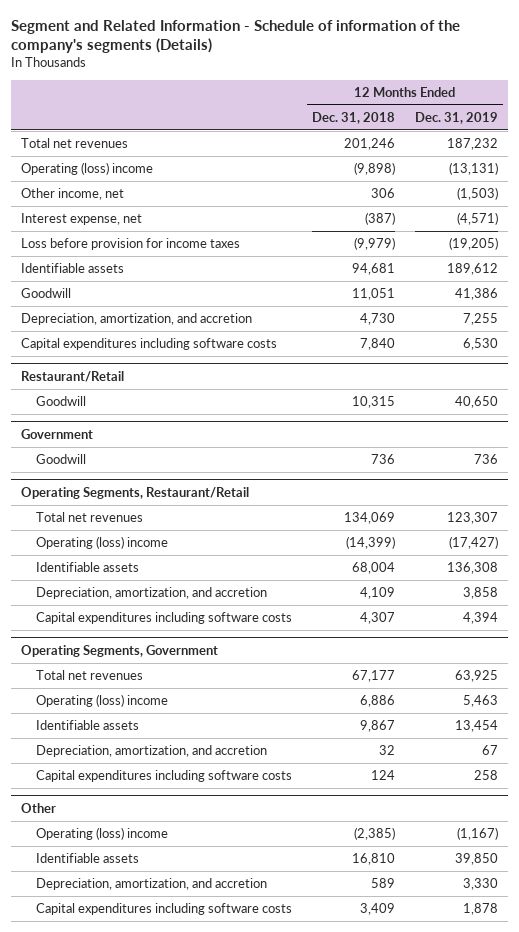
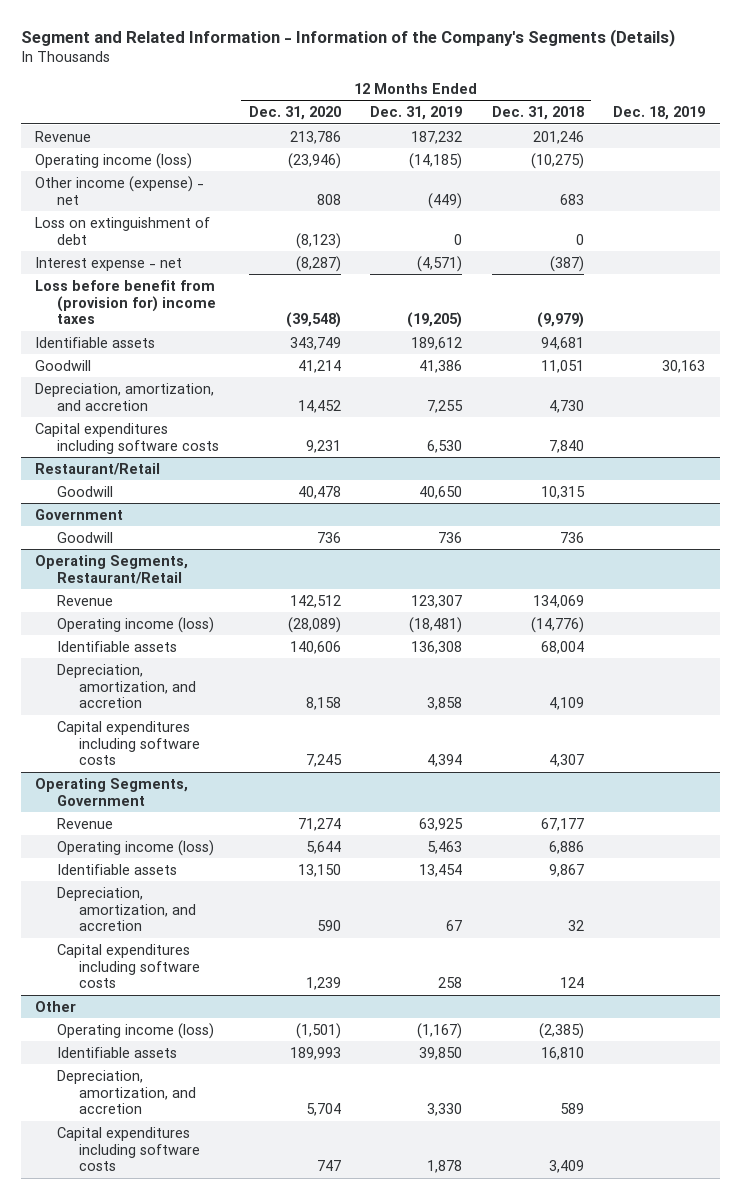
[11,19,461,54] Segment and Related Information - Schedule of information of the company's segments (Details) -> [20,28,675,47] Segment and Related Information - Information of the Company's Segments (Details)
none -> [248,106,341,121] Dec. 31, 2020
none -> [613,106,706,121] Dec. 18, 2019
[21,137,129,148] Total net revenues -> [35,130,92,142] Revenue
[21,161,154,175] Operating (loss) income -> [35,152,193,169] Operating income (loss)
[354,161,396,175] (9,898) -> [530,152,584,169] (10,275)
[448,161,498,175] (13,131) -> [409,152,463,169] (14,185)
[21,187,125,200] Other income, net -> [35,175,205,205] Other income (expense) - net
[371,187,396,198] 306 -> [559,193,584,205] 683
[456,186,498,200] (1,503) -> [428,192,463,209] (449)
none -> [35,216,211,245] Loss on extinguishment of debt
[21,212,143,225] Interest expense, net -> [35,256,183,271] Interest expense - net
[21,237,241,250] Loss before provision for income taxes -> [35,279,216,325] Loss before benefit from (provision for) income taxes
[36,511,144,522] Total net revenues -> [56,594,113,606] Revenue
[36,535,169,549] Operating (loss) income -> [56,616,214,633] Operating income (loss)
[346,535,396,549] (14,399) -> [530,616,584,633] (14,776)
[448,535,498,549] (17,427) -> [409,616,463,633] (18,481)
[36,669,144,680] Total net revenues -> [56,817,113,829] Revenue
[36,693,169,707] Operating (loss) income -> [56,839,214,856] Operating income (loss)
[36,826,169,840] Operating (loss) income -> [56,1022,214,1039] Operating income (loss)

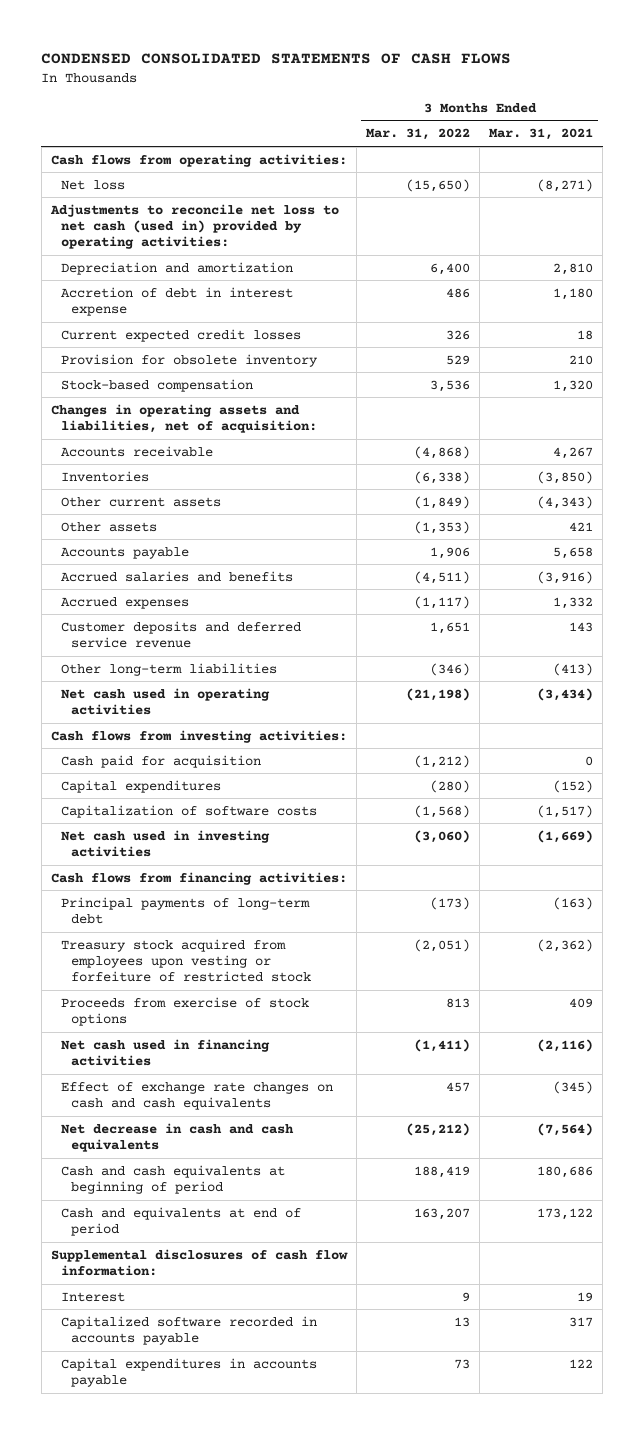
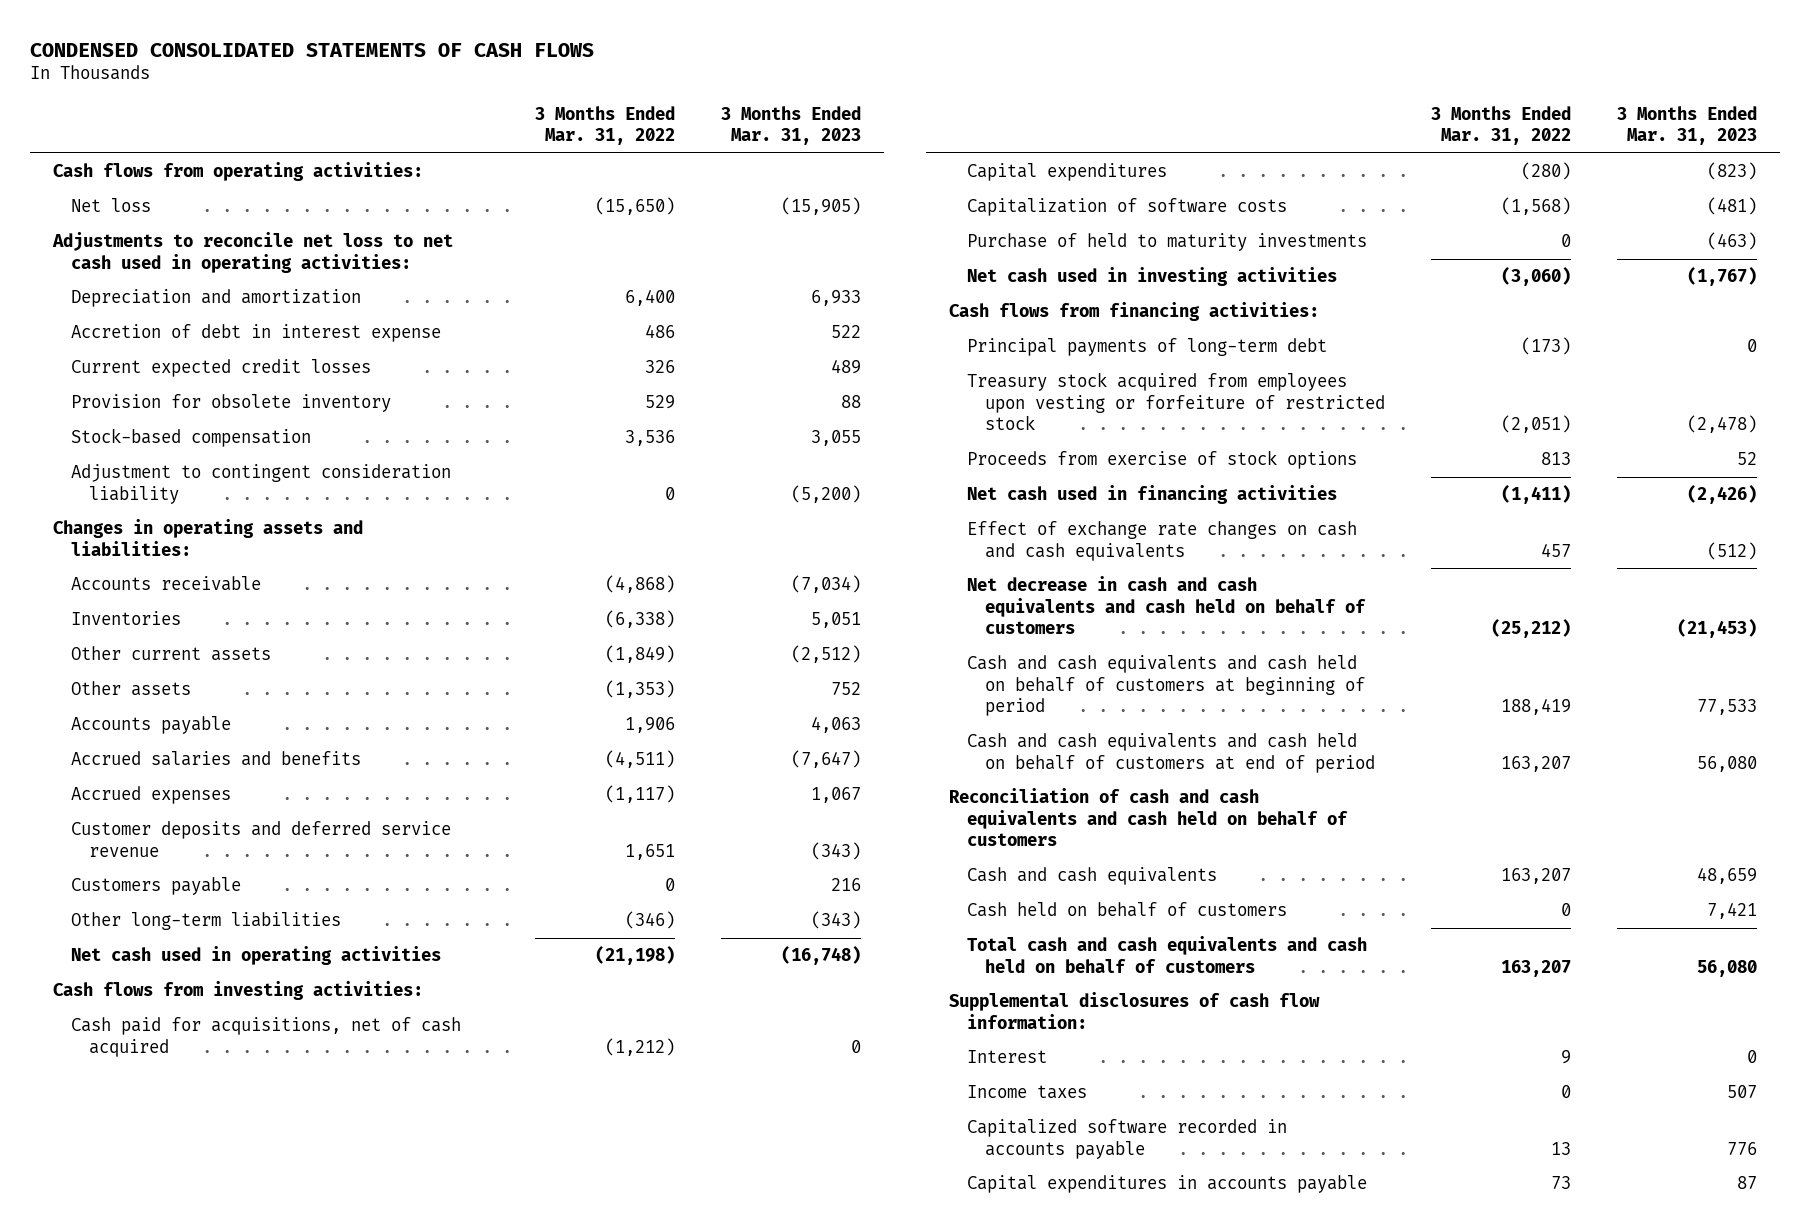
[489,128,594,141] Mar. 31, 2021 -> none
none -> [721,105,862,146] 3 Months Ended Mar. 31, 2023
[49,203,339,250] Adjustments to reconcile net loss to net cash (used in) provided by operating activities: -> [52,232,454,273] Adjustments to reconcile net loss to net cash used in operating activities:
none -> [71,464,452,504] Adjustment to contingent consideration liability
[50,403,317,434] Changes in operating assets and liabilities, net of acquisition: -> [53,519,364,556] Changes in operating assets and liabilities:
none -> [71,877,242,896] Customers payable
[60,754,261,768] Cash paid for acquisition -> [71,1017,462,1057] Cash paid for acquisitions, net of cash acquired
none -> [967,233,1368,252] Purchase of held to maturity investments
[60,1122,294,1153] Net decrease in cash and cash equivalents -> [967,576,1367,635] Net decrease in cash and cash equivalents and cash held on behalf of customers
[60,1164,285,1195] Cash and cash equivalents at beginning of period -> [967,655,1366,717] Cash and cash equivalents and cash held on behalf of customers at beginning of period
[60,1206,301,1237] Cash and equivalents at end of period -> [967,733,1376,773] Cash and cash equivalents and cash held on behalf of customers at end of period
none -> [949,788,1349,847] Reconciliation of cash and cash equivalents and cash held on behalf of customers
none -> [967,867,1218,886] Cash and cash equivalents
none -> [967,902,1288,918] Cash held on behalf of customers
none -> [967,936,1368,973] Total cash and cash equivalents and cash held on behalf of customers
none -> [967,1085,1088,1100] Income taxes

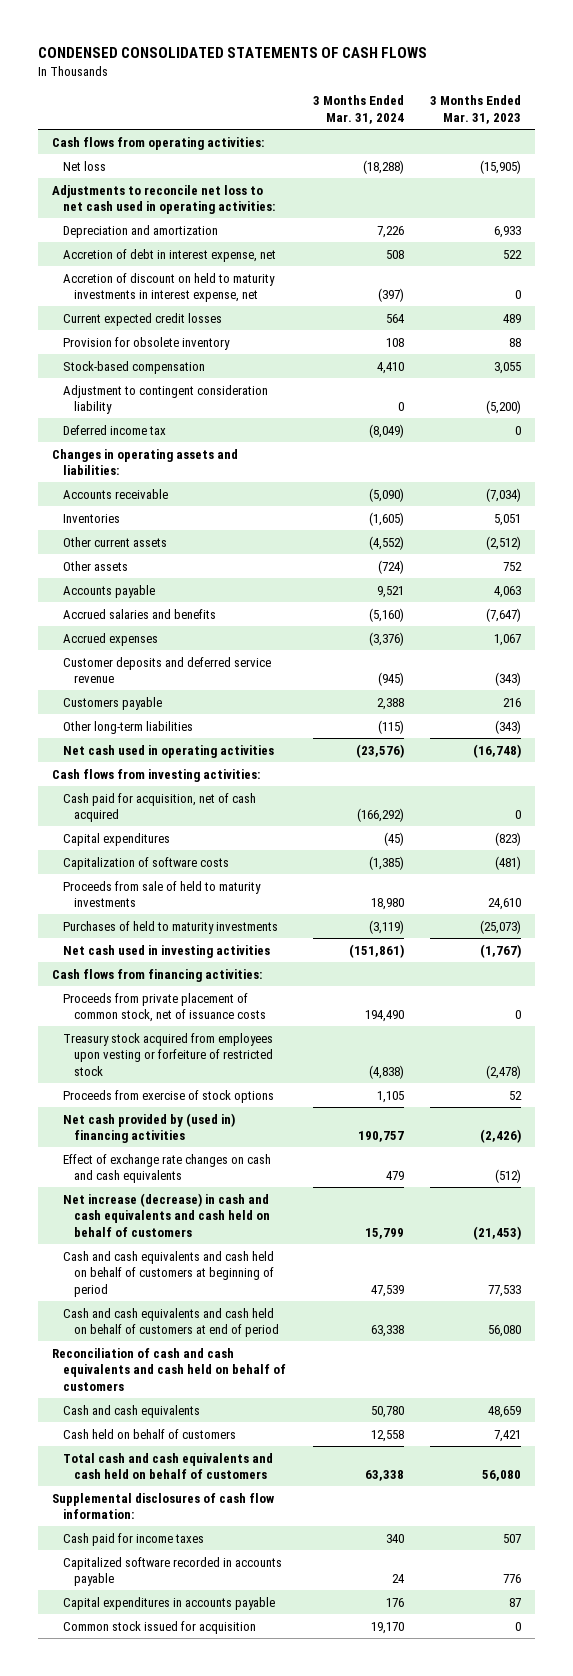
[535,105,676,146] 3 Months Ended Mar. 31, 2022 -> none
none -> [312,95,404,124] 3 Months Ended Mar. 31, 2024
[71,324,442,343] Accretion of debt in interest expense -> [62,248,276,262] Accretion of debt in interest expense, net
none -> [62,272,275,303] Accretion of discount on held to maturity investments in interest expense, net
none -> [62,424,166,435] Deferred income tax
[71,1017,462,1057] Cash paid for acquisitions, net of cash acquired -> [62,792,256,823] Cash paid for acquisition, net of cash acquired
none -> [62,880,261,908] Proceeds from sale of held to maturity investments
[967,233,1368,252] Purchase of held to maturity investments -> [62,920,278,934] Purchases of held to maturity investments
[1707,232,1758,251] (463) -> [480,919,522,934] (25,073)
[967,338,1328,357] Principal payments of long-term debt -> none
none -> [62,992,266,1023] Proceeds from private placement of common stock, net of issuance costs
[967,485,1338,505] Net cash used in financing activities -> [62,1112,235,1144] Net cash provided by (used in) financing activities
[967,576,1367,635] Net decrease in cash and cash equivalents and cash held on behalf of customers -> [62,1192,270,1237] Net increase (decrease) in cash and cash equivalents and cash held on behalf of customers
[967,1050,1048,1064] Interest -> none
[967,1085,1088,1100] Income taxes -> [62,1532,204,1546] Cash paid for income taxes
none -> [62,1620,256,1634] Common stock issued for acquisition

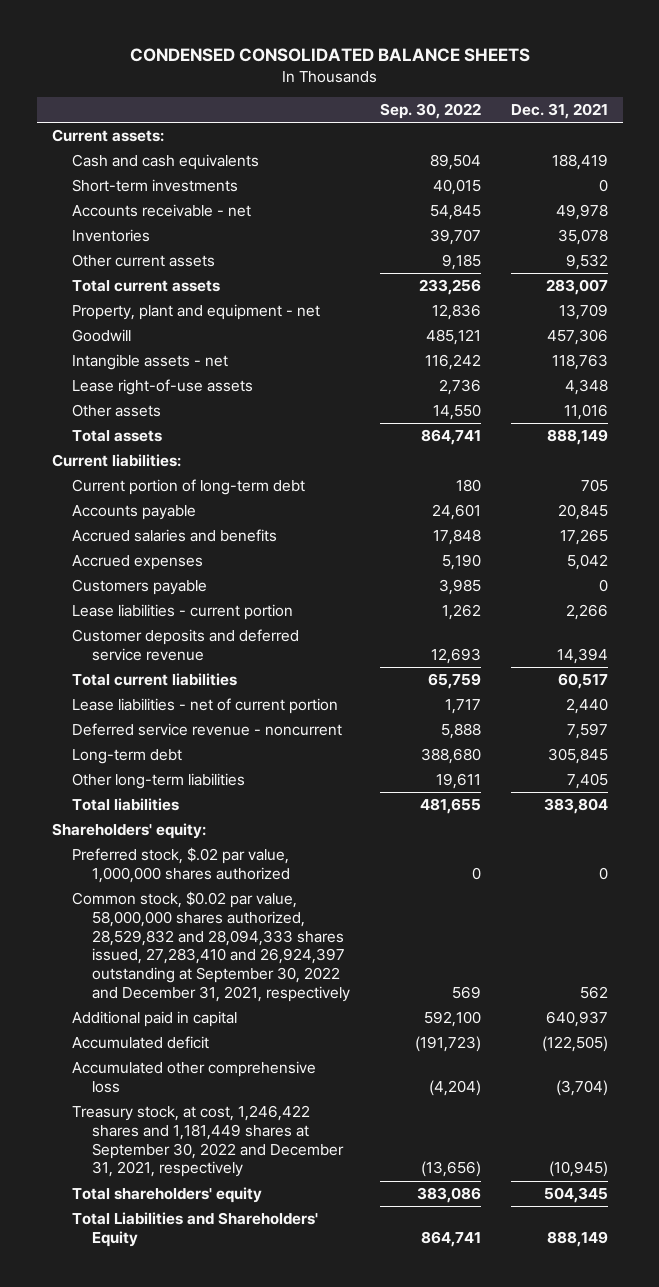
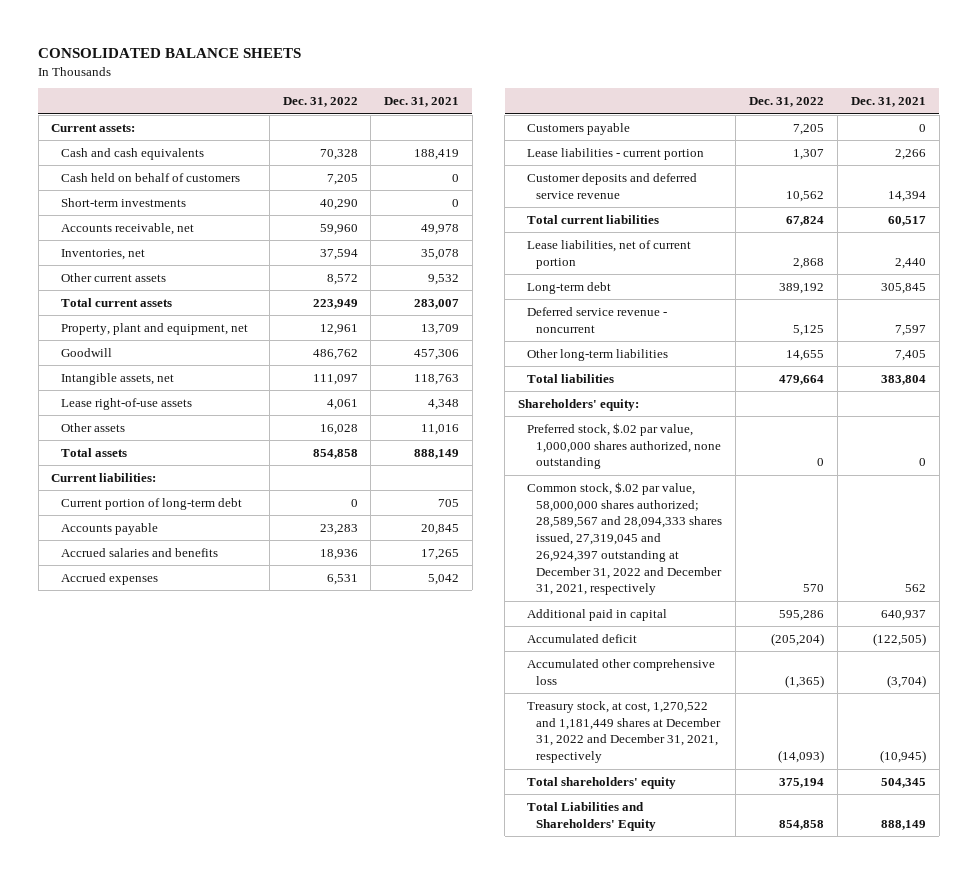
[129,47,530,62] CONDENSED CONSOLIDATED BALANCE SHEETS -> [38,48,302,59] CONSOLIDATED BALANCE SHEETS
[380,102,482,119] Sep. 30, 2022 -> none
none -> [282,97,358,108] Dec. 31, 2022
none -> [60,172,240,182] Cash held on behalf of customers
[72,203,252,217] Accounts receivable - net -> [60,222,194,235] Accounts receivable, net
[72,228,151,242] Inventories -> [60,248,145,260] Inventories, net
[72,303,321,320] Property, plant and equipment - net -> [60,322,248,335] Property, plant and equipment, net
[72,353,229,370] Intangible assets - net -> [60,372,174,385] Intangible assets, net
[72,697,339,714] Lease liabilities - net of current portion -> [527,239,692,269] Lease liabilities, net of current portion
[72,722,343,736] Deferred service revenue - noncurrent -> [527,306,668,333] Deferred service revenue - noncurrent
[72,846,291,883] Preferred stock, $.02 par value, 1,000,000 shares authorized -> [527,422,722,470] Preferred stock, $.02 par value, 1,000,000 shares authorized, none outstanding
[72,890,351,1003] Common stock, $0.02 par value, 58,000,000 shares authorized, 28,529,832 and 28,094,333 shares issued, 27,283,410 and 26,924,397 outstanding at September 30, 2022 and December 31, 2021, respectively -> [527,481,723,596] Common stock, $.02 par value, 58,000,000 shares authorized; 28,589,567 and 28,094,333 shares issued, 27,319,045 and 26,924,397 outstanding at December 31, 2022 and December 31, 2021, respectively
[72,1104,345,1178] Treasury stock, at cost, 1,246,422 shares and 1,181,449 shares at September 30, 2022 and December 31, 2021, respectively -> [527,700,722,764] Treasury stock, at cost, 1,270,522 and 1,181,449 shares at December 31, 2022 and December 31, 2021, respectively

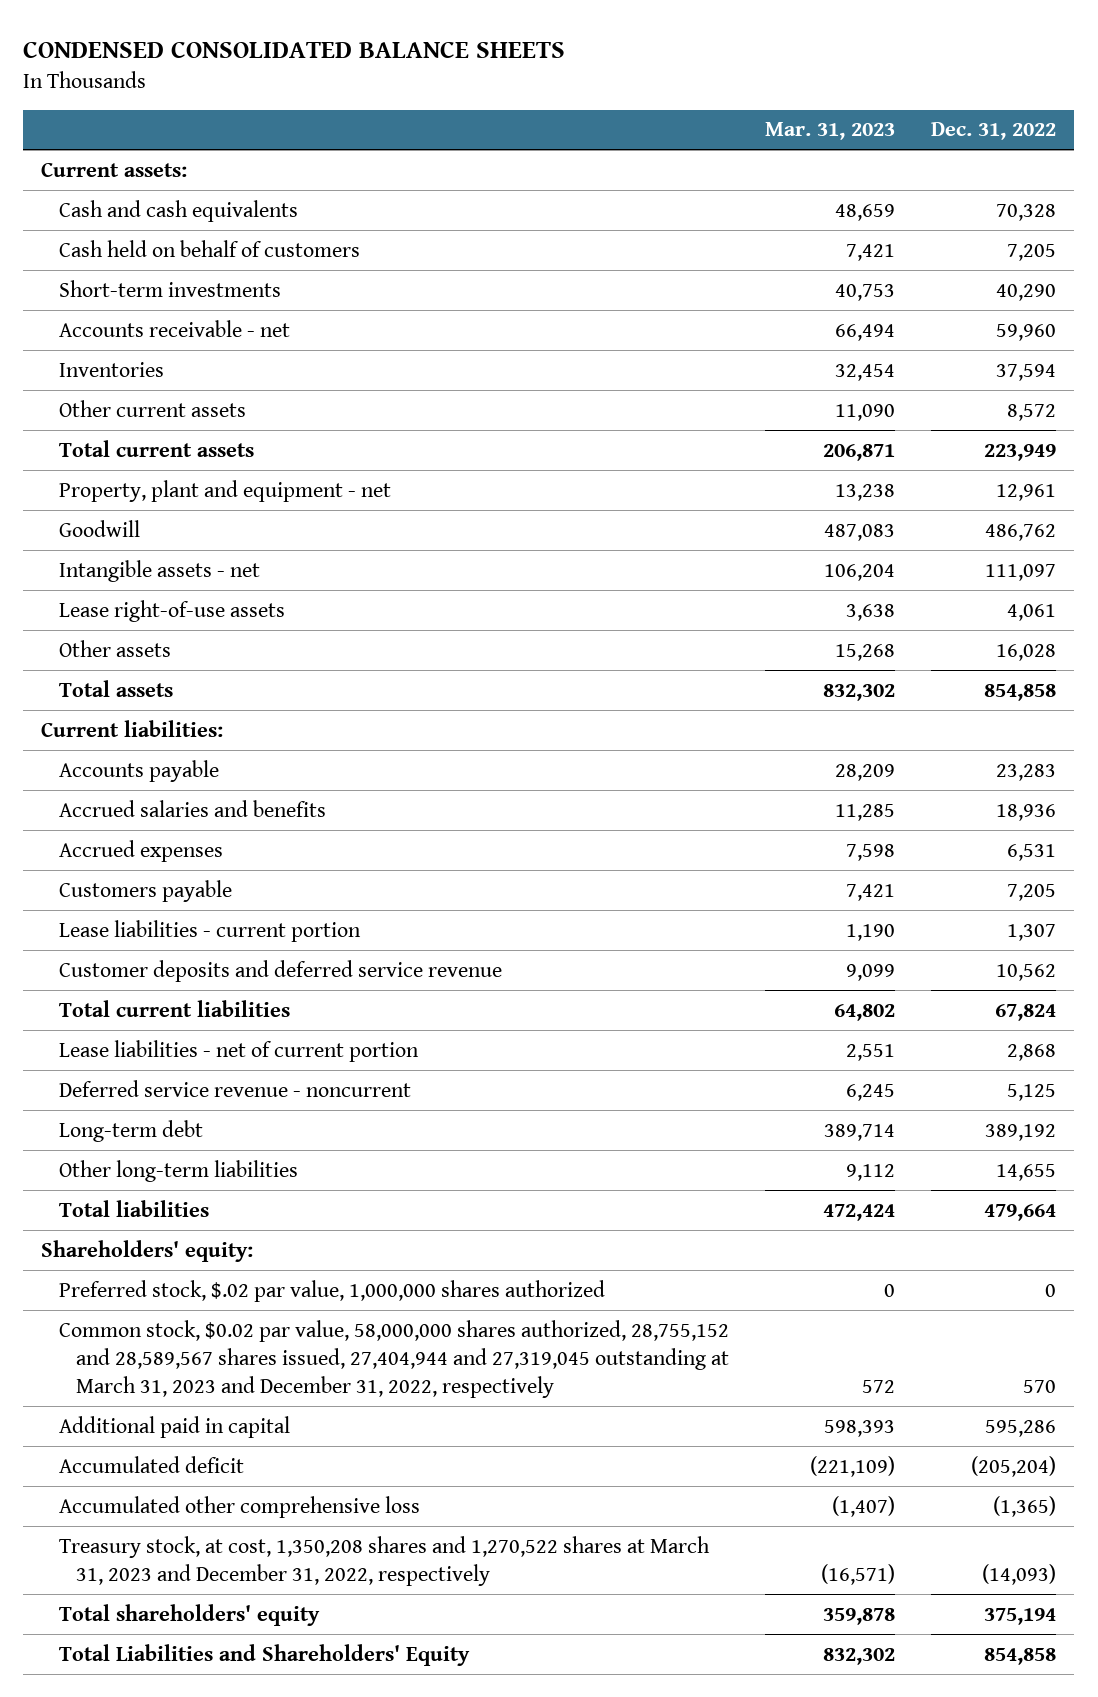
[38,48,302,59] CONSOLIDATED BALANCE SHEETS -> [23,40,566,58] CONDENSED CONSOLIDATED BALANCE SHEETS
[384,97,460,108] Dec. 31, 2021 -> none
none -> [765,122,896,141] Mar. 31, 2023
[60,222,194,235] Accounts receivable, net -> [58,319,290,337] Accounts receivable - net
[60,248,145,260] Inventories, net -> [58,361,164,377] Inventories
[60,322,248,335] Property, plant and equipment, net -> [58,479,391,502] Property, plant and equipment - net
[60,372,174,385] Intangible assets, net -> [58,559,260,582] Intangible assets - net
[60,497,242,510] Current portion of long-term debt -> none
[527,239,692,269] Lease liabilities, net of current portion -> [58,1039,419,1062] Lease liabilities - net of current portion
[527,281,612,294] Long-term debt -> [58,1119,203,1142] Long-term debt
[527,422,722,470] Preferred stock, $.02 par value, 1,000,000 shares authorized, none outstanding -> [58,1279,605,1302] Preferred stock, $.02 par value, 1,000,000 shares authorized
[527,481,723,596] Common stock, $.02 par value, 58,000,000 shares authorized; 28,589,567 and 28,094,333 shares issued, 27,319,045 and 26,924,397 outstanding at December 31, 2022 and December 31, 2021, respectively -> [58,1319,730,1398] Common stock, $0.02 par value, 58,000,000 shares authorized, 28,755,152 and 28,589,567 shares issued, 27,404,944 and 27,319,045 outstanding at March 31, 2023 and December 31, 2022, respectively
[527,700,722,764] Treasury stock, at cost, 1,270,522 and 1,181,449 shares at December 31, 2022 and December 31, 2021, respectively -> [58,1535,710,1586] Treasury stock, at cost, 1,350,208 shares and 1,270,522 shares at March 31, 2023 and December 31, 2022, respectively

